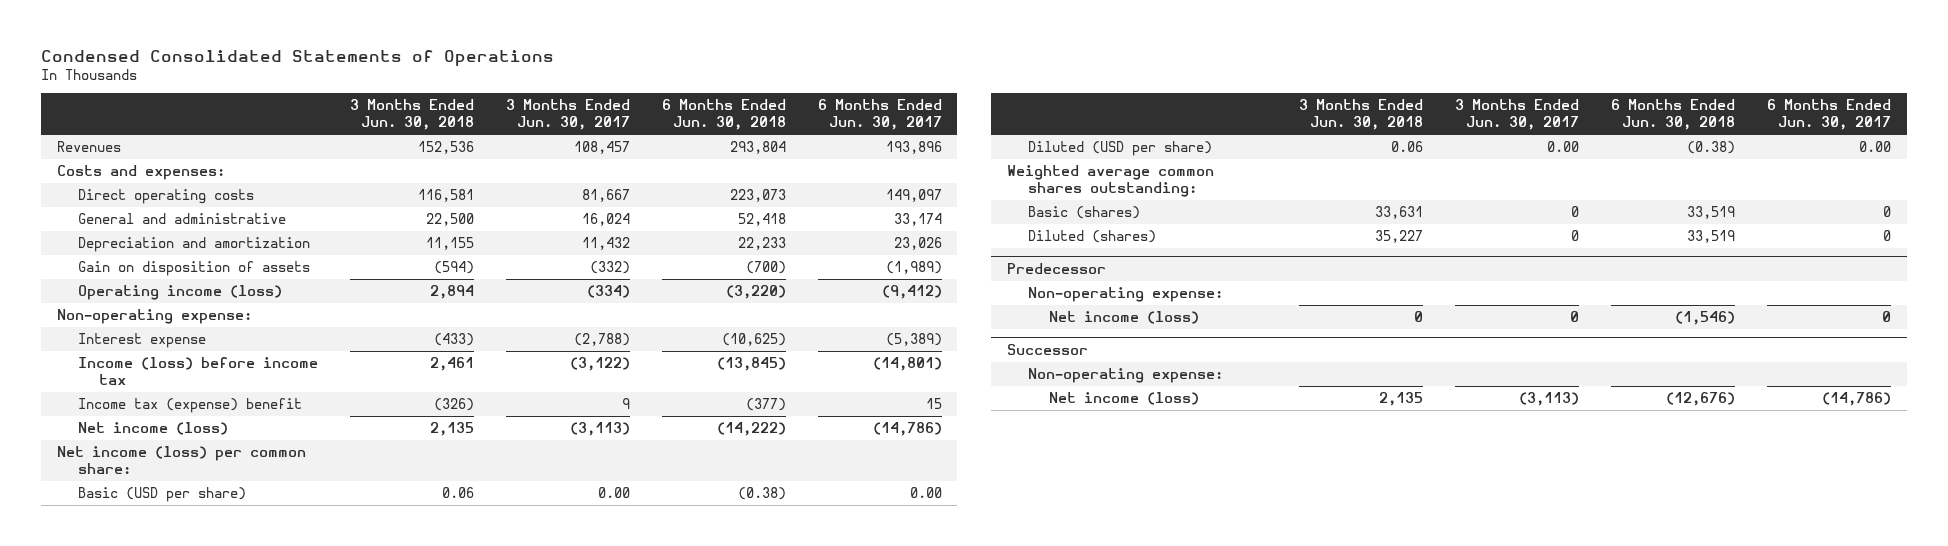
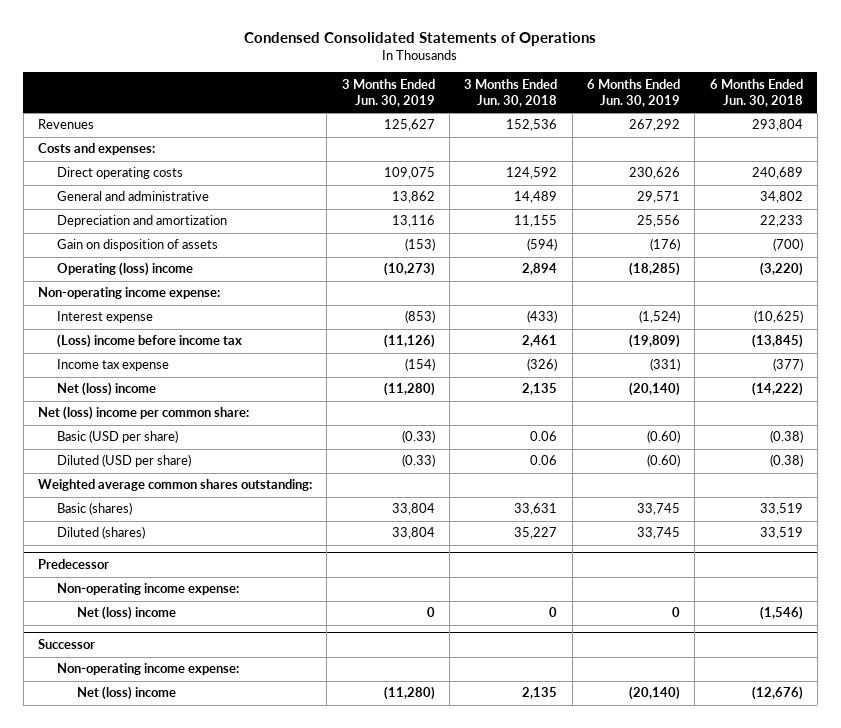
[505,99,630,131] 3 Months Ended Jun. 30, 2017 -> none
[817,99,942,131] 6 Months Ended Jun. 30, 2017 -> none
none -> [341,78,435,107] 3 Months Ended Jun. 30, 2019
none -> [586,78,680,107] 6 Months Ended Jun. 30, 2019
[417,189,474,203] 116,581 -> [506,167,558,180] 124,592
[729,189,786,203] 223,073 -> [751,167,803,180] 240,689
[425,213,474,227] 22,500 -> [514,191,558,204] 14,489
[737,213,786,227] 52,418 -> [759,191,803,204] 34,802
[77,285,282,301] Operating income (loss) -> [57,262,194,277] Operating (loss) income
[57,309,253,325] Non-operating expense: -> [38,287,221,300] Non-operating income expense:
[77,357,318,386] Income (loss) before income tax -> [57,334,243,349] (Loss) income before income tax
[77,398,302,414] Income tax (expense) benefit -> [57,359,170,372] Income tax expense
[77,422,228,436] Net income (loss) -> [57,382,157,397] Net (loss) income
[57,446,307,475] Net income (loss) per common share: -> [38,406,250,421] Net (loss) income per common share:
[1027,287,1223,303] Non-operating expense: -> [57,583,240,596] Non-operating income expense:
[1048,311,1199,325] Net income (loss) -> [76,606,176,621] Net (loss) income
[1027,368,1223,384] Non-operating expense: -> [57,663,240,676] Non-operating income expense:
[1048,392,1199,406] Net income (loss) -> [76,686,176,701] Net (loss) income

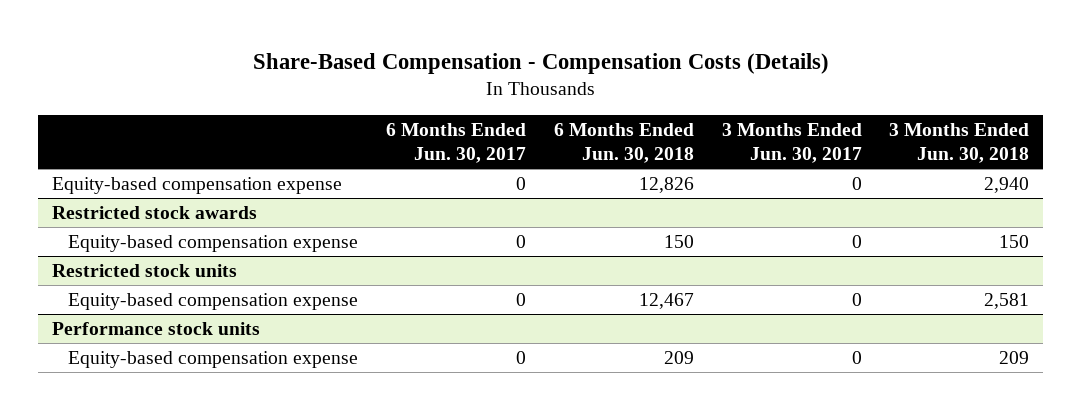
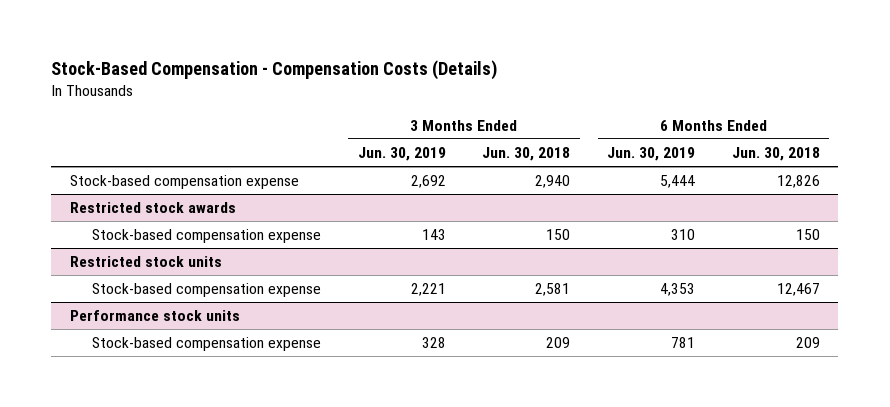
[252,52,829,74] Share-Based Compensation - Compensation Costs (Details) -> [51,60,498,81] Stock-Based Compensation - Compensation Costs (Details)
[385,123,526,163] 6 Months Ended Jun. 30, 2017 -> none
[721,123,862,163] 3 Months Ended Jun. 30, 2017 -> none
none -> [357,147,446,162] Jun. 30, 2019
none -> [607,147,696,162] Jun. 30, 2019
[51,177,342,195] Equity-based compensation expense -> [69,175,299,190] Stock-based compensation expense
[68,235,359,253] Equity-based compensation expense -> [91,229,321,244] Stock-based compensation expense
[68,293,359,311] Equity-based compensation expense -> [91,283,321,298] Stock-based compensation expense
[68,351,359,369] Equity-based compensation expense -> [91,337,321,352] Stock-based compensation expense

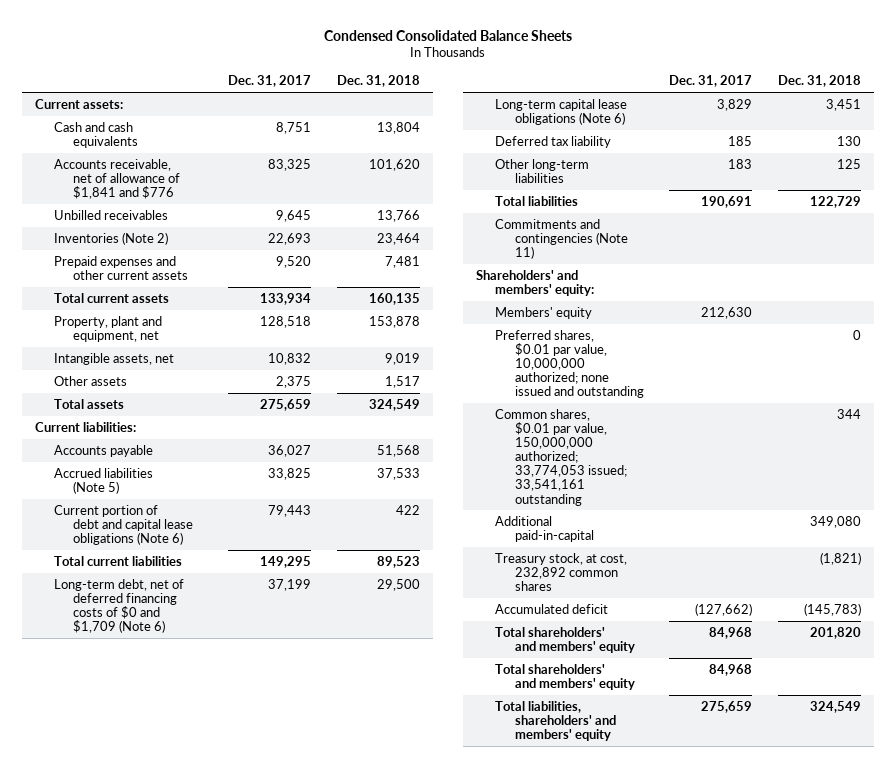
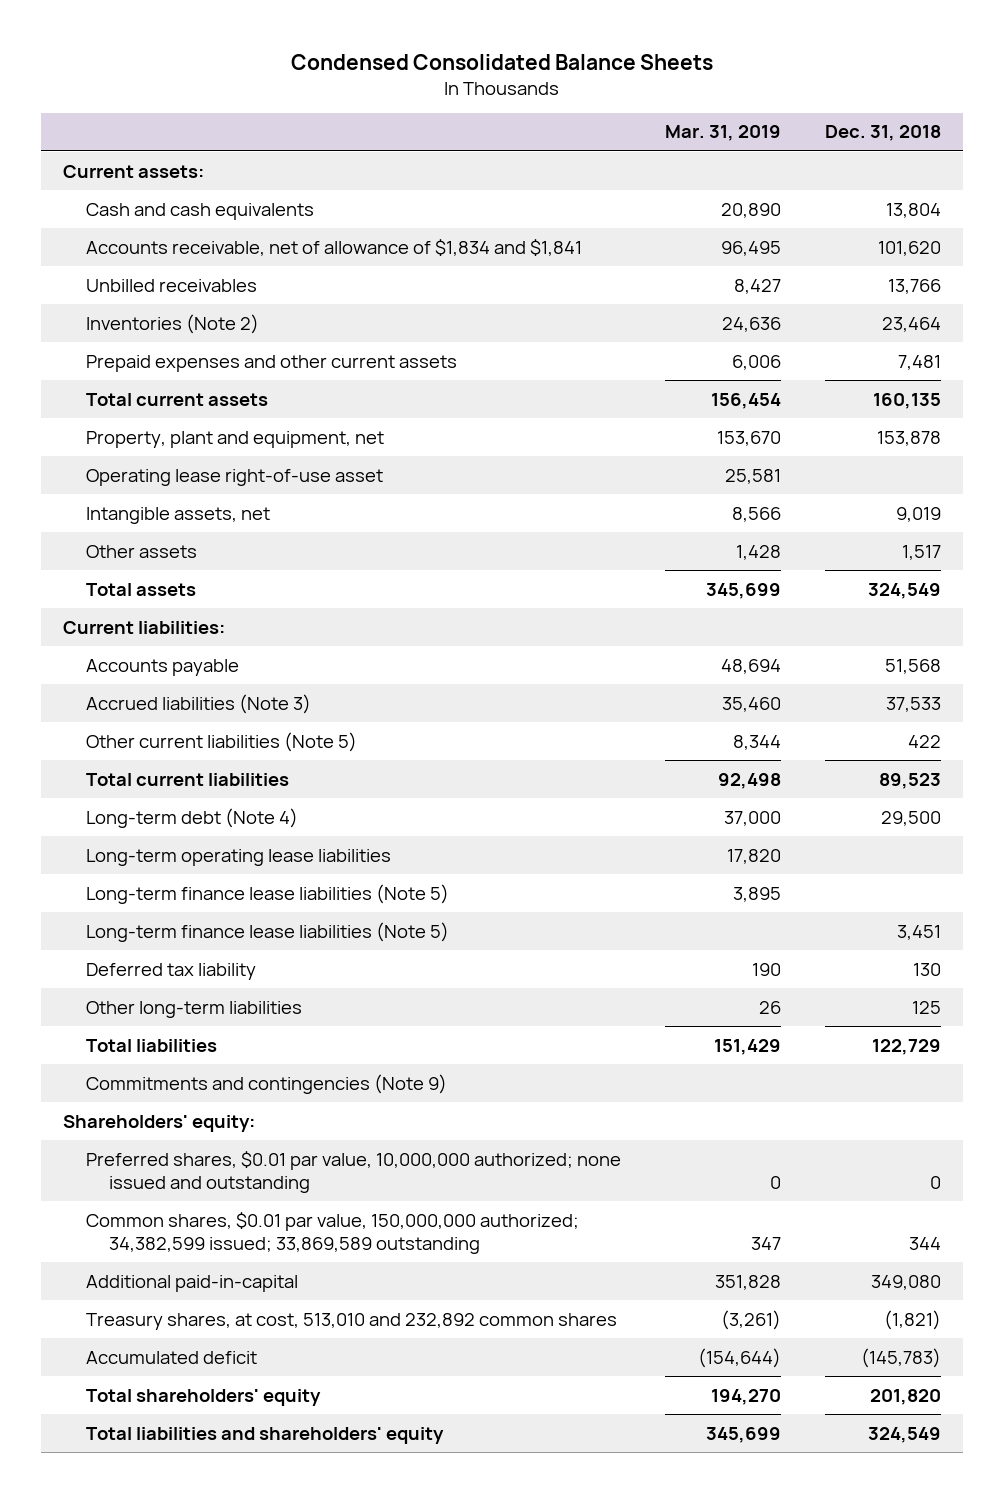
[228,75,312,88] Dec. 31, 2017 -> none
none -> [664,125,781,142] Mar. 31, 2019
[53,158,181,199] Accounts receivable, net of allowance of $1,841 and $776 -> [85,238,582,256] Accounts receivable, net of allowance of $1,834 and $1,841
none -> [85,468,383,486] Operating lease right-of-use asset
[53,467,153,494] Accrued liabilities (Note 5) -> [85,693,311,714] Accrued liabilities (Note 3)
[53,504,194,545] Current portion of debt and capital lease obligations (Note 6) -> [85,731,357,752] Other current liabilities (Note 5)
[53,578,184,634] Long-term debt, net of deferred financing costs of $0 and $1,709 (Note 6) -> [85,807,298,828] Long-term debt (Note 4)
none -> [85,848,391,866] Long-term operating lease liabilities
none -> [85,883,449,904] Long-term finance lease liabilities (Note 5)
[495,98,628,125] Long-term capital lease obligations (Note 6) -> [85,921,449,942] Long-term finance lease liabilities (Note 5)
[495,306,593,319] Members' equity -> none
[495,218,628,259] Commitments and contingencies (Note 11) -> [85,1073,447,1094] Commitments and contingencies (Note 9)
[476,269,595,296] Shareholders' and members' equity: -> [63,1114,256,1132] Shareholders' equity:
[495,408,627,506] Common shares, $0.01 par value, 150,000,000 authorized; 33,774,053 issued; 33,541,161 outstanding -> [85,1211,579,1254] Common shares, $0.01 par value, 150,000,000 authorized; 34,382,599 issued; 33,869,589 outstanding
[495,552,628,591] Treasury stock, at cost, 232,892 common shares -> [85,1312,617,1330] Treasury shares, at cost, 513,010 and 232,892 common shares
[495,663,635,690] Total shareholders' and members' equity -> none
[495,626,635,653] Total shareholders' and members' equity -> [85,1388,321,1406] Total shareholders' equity
[495,700,616,741] Total liabilities, shareholders' and members' equity -> [85,1426,444,1444] Total liabilities and shareholders' equity

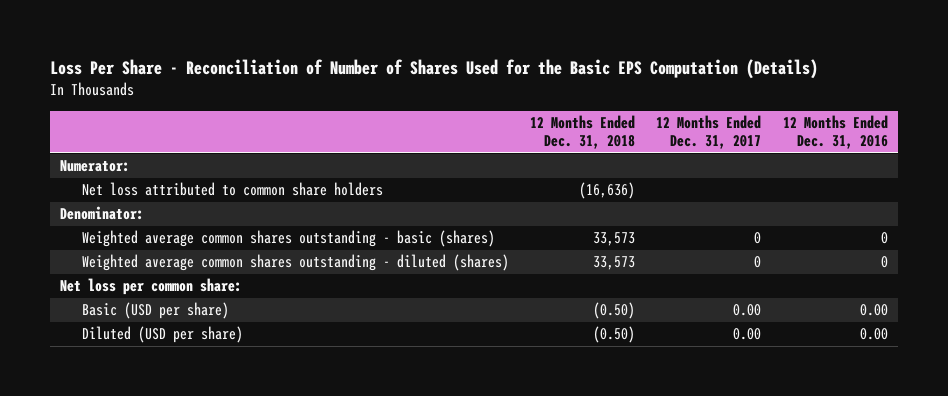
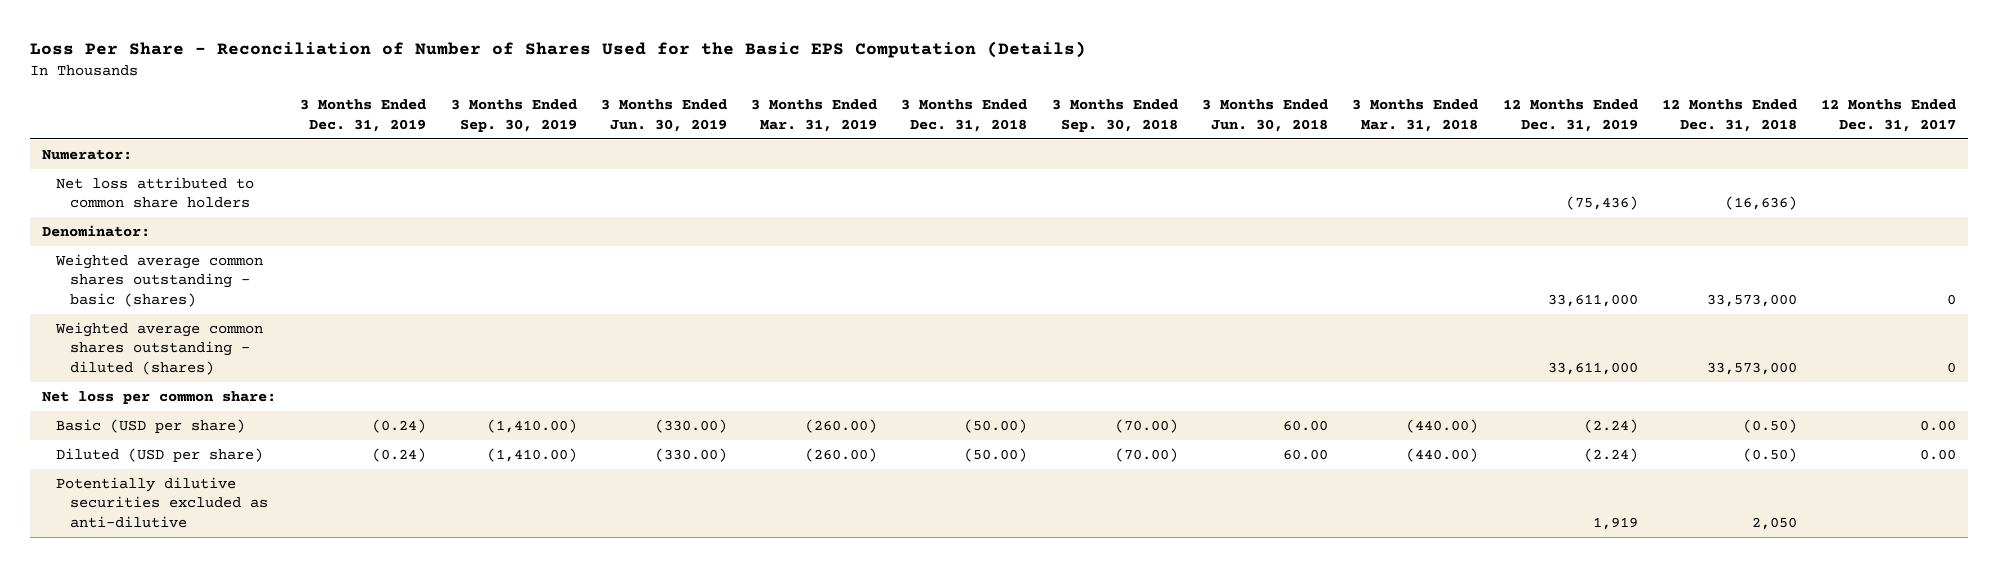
[782,115,888,150] 12 Months Ended Dec. 31, 2016 -> none
none -> [300,99,427,132] 3 Months Ended Dec. 31, 2019
none -> [450,99,577,132] 3 Months Ended Sep. 30, 2019
none -> [600,99,727,132] 3 Months Ended Jun. 30, 2019
none -> [751,99,878,132] 3 Months Ended Mar. 31, 2019
none -> [901,99,1028,132] 3 Months Ended Dec. 31, 2018
none -> [1051,99,1178,132] 3 Months Ended Sep. 30, 2018
none -> [1201,99,1328,132] 3 Months Ended Jun. 30, 2018
none -> [1352,99,1479,132] 3 Months Ended Mar. 31, 2018
none -> [1502,99,1638,132] 12 Months Ended Dec. 31, 2019
[593,232,636,247] 33,573 -> [1706,293,1797,307] 33,573,000
[593,256,636,271] 33,573 -> [1706,361,1797,375] 33,573,000
none -> [56,476,269,528] Potentially dilutive securities excluded as anti-dilutive

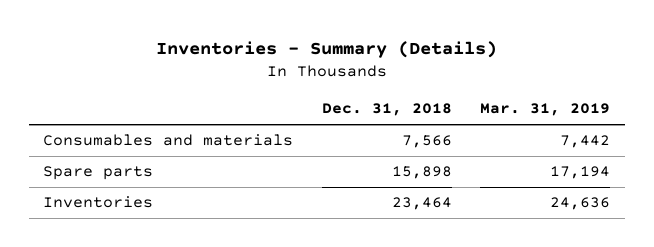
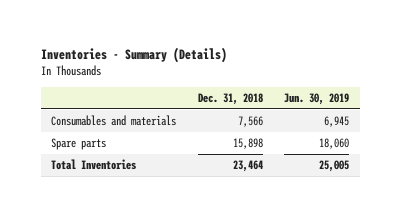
[480,103,611,117] Mar. 31, 2019 -> none
none -> [284,92,350,105] Jun. 30, 2019
[43,196,154,209] Inventories -> [51,159,137,171] Total Inventories

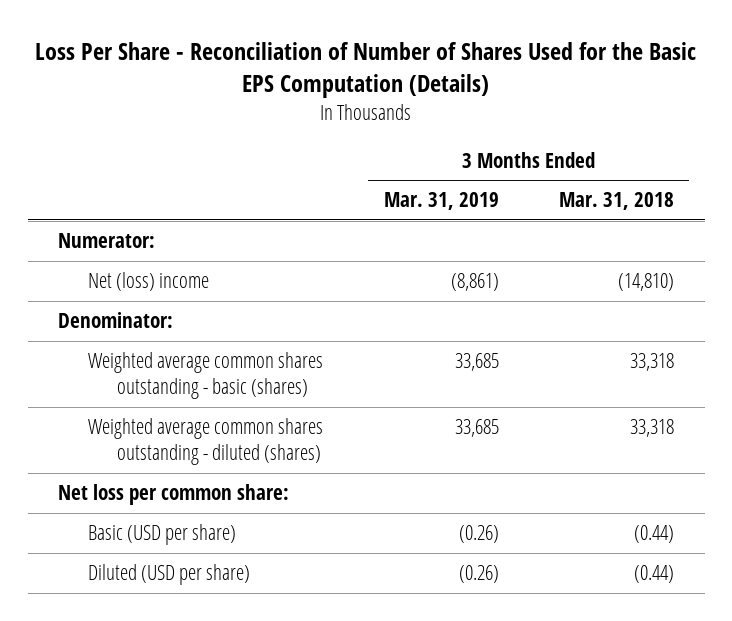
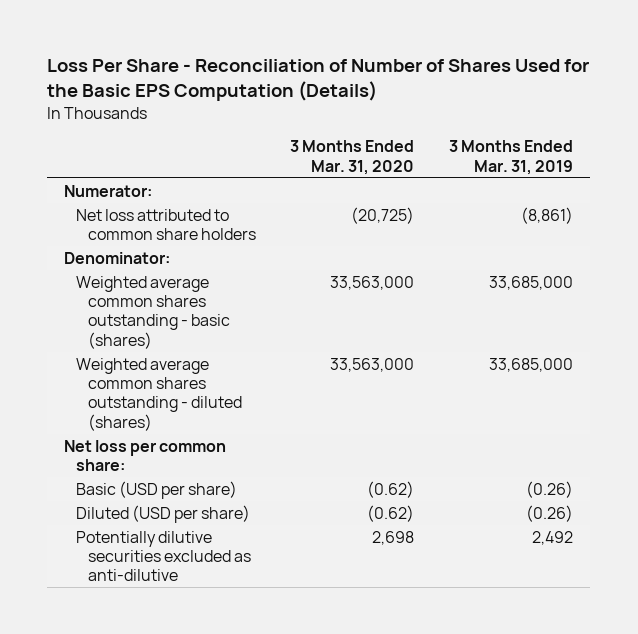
[559,192,675,211] Mar. 31, 2018 -> none
none -> [290,140,415,175] 3 Months Ended Mar. 31, 2020
[87,272,209,292] Net (loss) income -> [76,208,256,241] Net loss attributed to common share holders
[454,353,499,372] 33,685 -> [489,275,574,290] 33,685,000
[454,419,499,438] 33,685 -> [489,357,574,372] 33,685,000
none -> [76,530,251,582] Potentially dilutive securities excluded as anti-dilutive

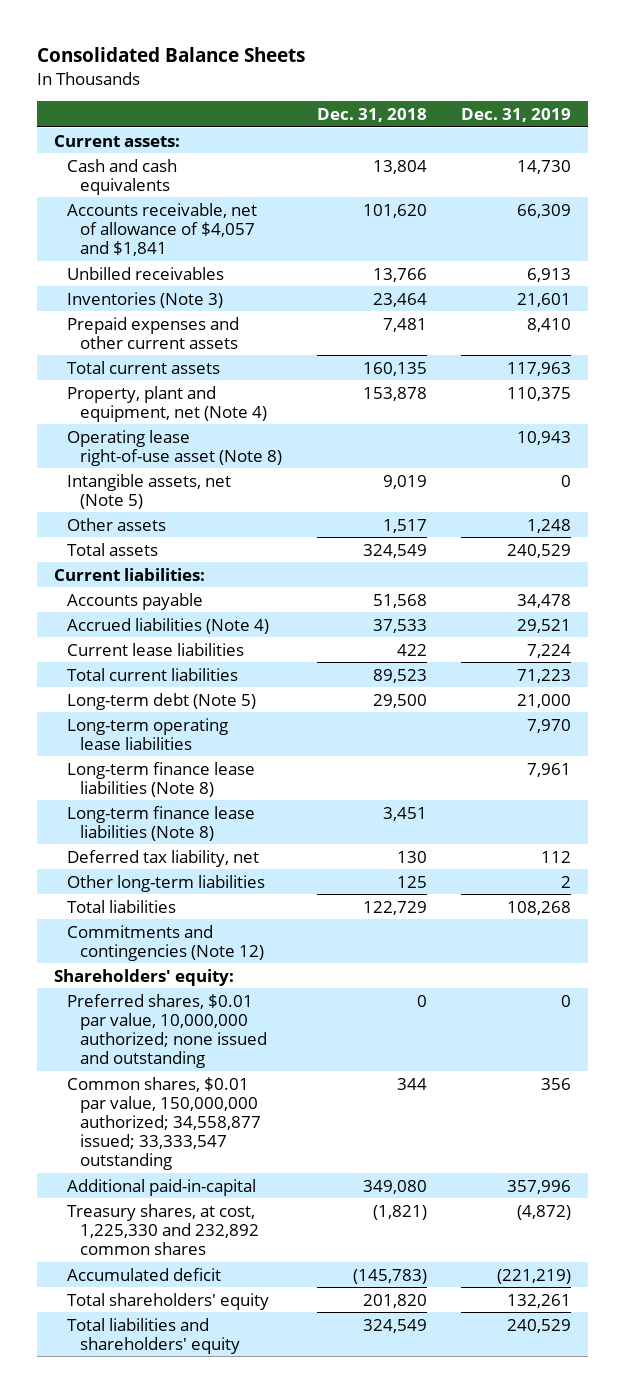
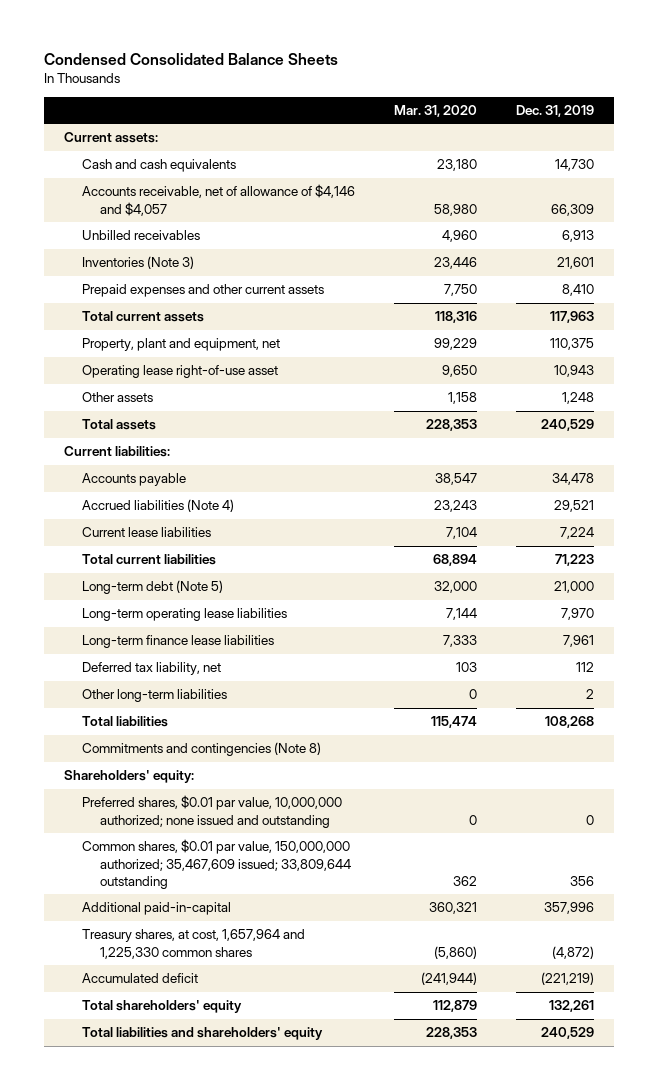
[36,47,305,63] Consolidated Balance Sheets -> [44,53,339,66] Condensed Consolidated Balance Sheets
[316,107,427,122] Dec. 31, 2018 -> none
none -> [394,104,478,117] Mar. 31, 2020
[67,202,258,256] Accounts receivable, net of allowance of $4,057 and $1,841 -> [81,184,355,216] Accounts receivable, net of allowance of $4,146 and $4,057
[67,473,232,509] Intangible assets, net (Note 5) -> none
[67,385,268,422] Property, plant and equipment, net (Note 4) -> [81,338,280,352] Property, plant and equipment, net
[67,429,283,466] Operating lease right-of-use asset (Note 8) -> [81,365,278,379] Operating lease right-of-use asset
[67,805,256,841] Long-term finance lease liabilities (Note 8) -> none
[67,761,256,797] Long-term finance lease liabilities (Note 8) -> [81,635,274,649] Long-term finance lease liabilities
[67,924,265,961] Commitments and contingencies (Note 12) -> [81,742,321,757] Commitments and contingencies (Note 8)
[67,1076,262,1171] Common shares, $0.01 par value, 150,000,000 authorized; 34,558,877 issued; 33,333,547 outstanding -> [81,839,352,889] Common shares, $0.01 par value, 150,000,000 authorized; 35,467,609 issued; 33,809,644 outstanding
[67,1203,260,1255] Treasury shares, at cost, 1,225,330 and 232,892 common shares -> [81,929,305,959] Treasury shares, at cost, 1,657,964 and 1,225,330 common shares

